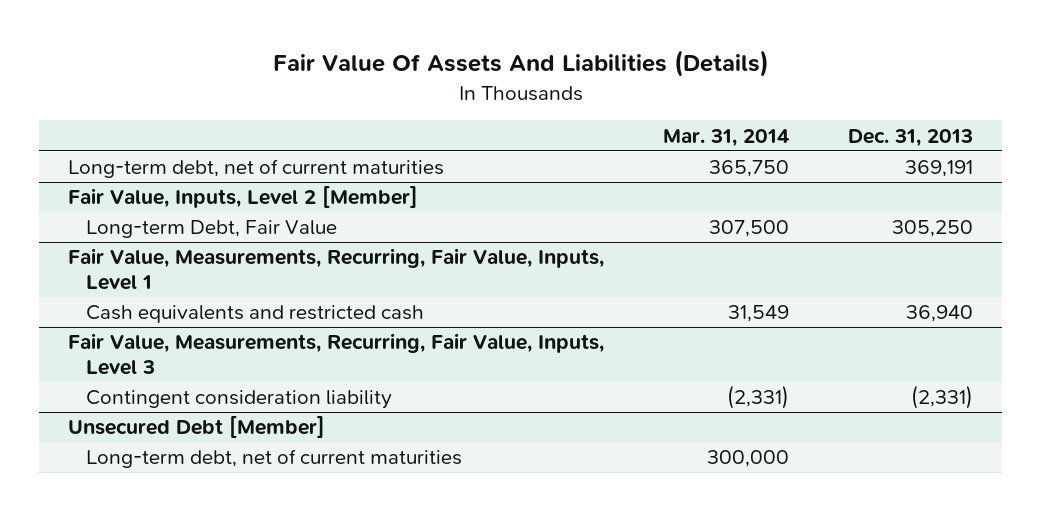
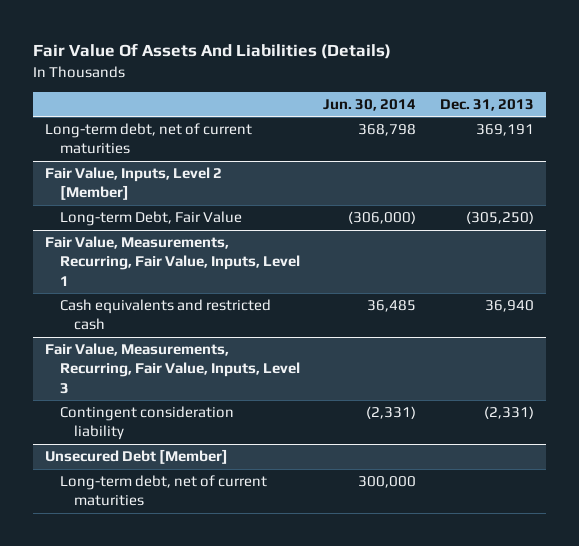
[663,128,790,147] Mar. 31, 2014 -> none
none -> [323,98,417,111] Jun. 30, 2014
[891,220,973,238] 305,250 -> [466,211,535,225] (305,250)

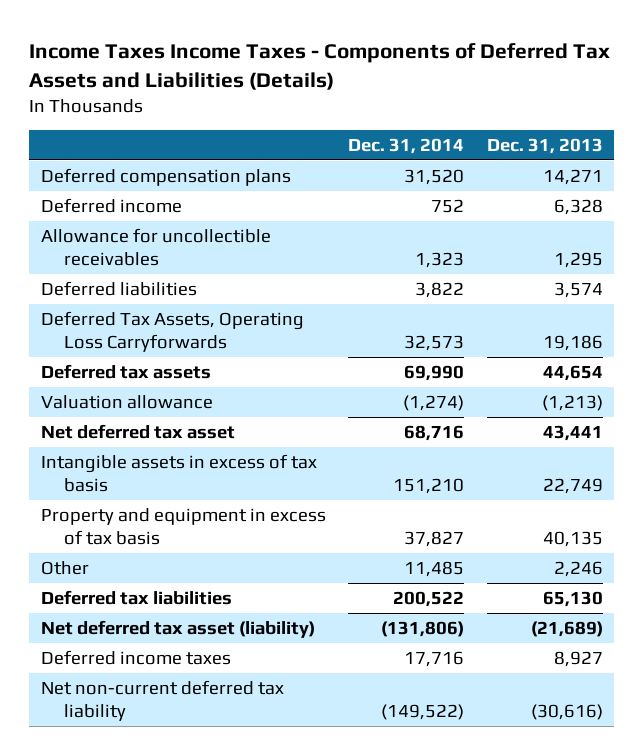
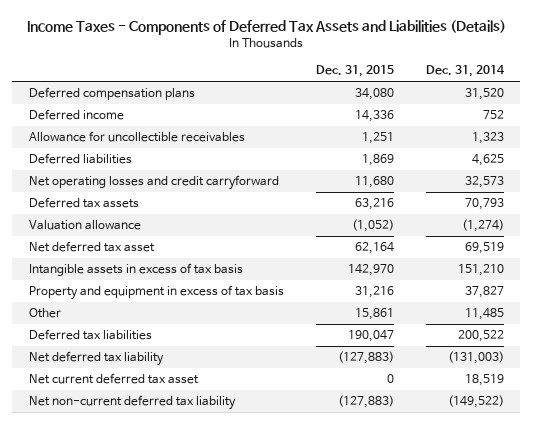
[29,43,611,90] Income Taxes Income Taxes - Components of Deferred Tax Assets and Liabilities (Details) -> [27,20,507,36] Income Taxes - Components of Deferred Tax Assets and Liabilities (Details)
[486,137,603,154] Dec. 31, 2013 -> none
none -> [315,65,394,78] Dec. 31, 2015
[415,281,465,298] 3,822 -> [472,154,505,167] 4,625
[40,310,304,353] Deferred Tax Assets, Operating Loss Carryforwards -> [28,175,279,191] Net operating losses and credit carryforward
[404,364,465,381] 69,990 -> [465,198,505,211] 70,793
[404,424,465,441] 68,716 -> [465,242,505,255] 69,519
[40,619,315,638] Net deferred tax asset (liability) -> [28,351,164,367] Net deferred tax liability
[381,620,465,637] (131,806) -> [448,351,505,365] (131,003)
[40,649,231,665] Deferred income taxes -> [28,373,199,385] Net current deferred tax asset
[404,650,465,667] 17,716 -> [465,374,505,387] 18,519

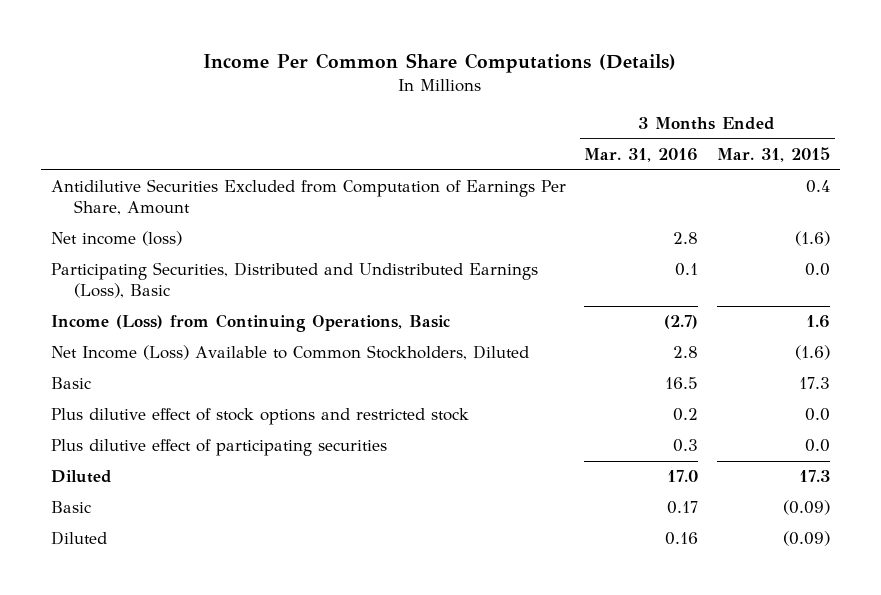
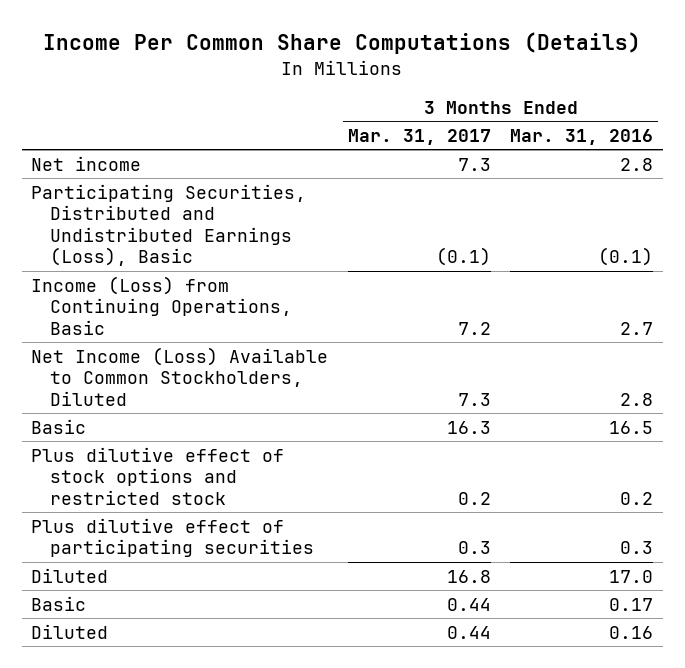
[717,147,831,163] Mar. 31, 2015 -> none
none -> [347,128,491,145] Mar. 31, 2017
[50,179,566,215] Antidilutive Securities Excluded from Computation of Earnings Per Share, Amount -> none
[50,231,182,247] Net income (loss) -> [31,155,142,171] Net income
[675,263,699,277] 0.1 -> [598,247,654,267] (0.1)
[664,315,699,330] (2.7) -> [620,321,654,335] 2.7

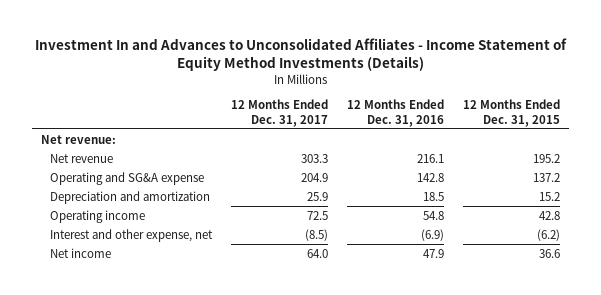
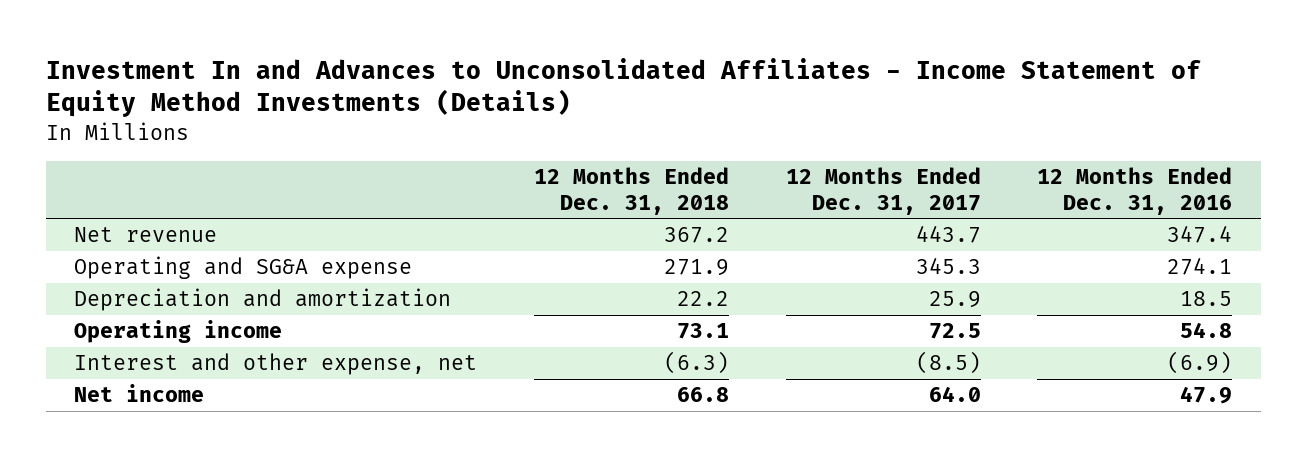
[462,98,560,127] 12 Months Ended Dec. 31, 2015 -> none
none -> [533,167,729,215] 12 Months Ended Dec. 31, 2018
[41,134,117,144] Net revenue: -> none
[300,153,328,163] 303.3 -> [915,225,981,244] 443.7
[416,153,444,163] 216.1 -> [1167,225,1233,244] 347.4
[300,172,328,182] 204.9 -> [915,257,981,275] 345.3
[416,172,444,182] 142.8 -> [1167,257,1233,276] 274.1

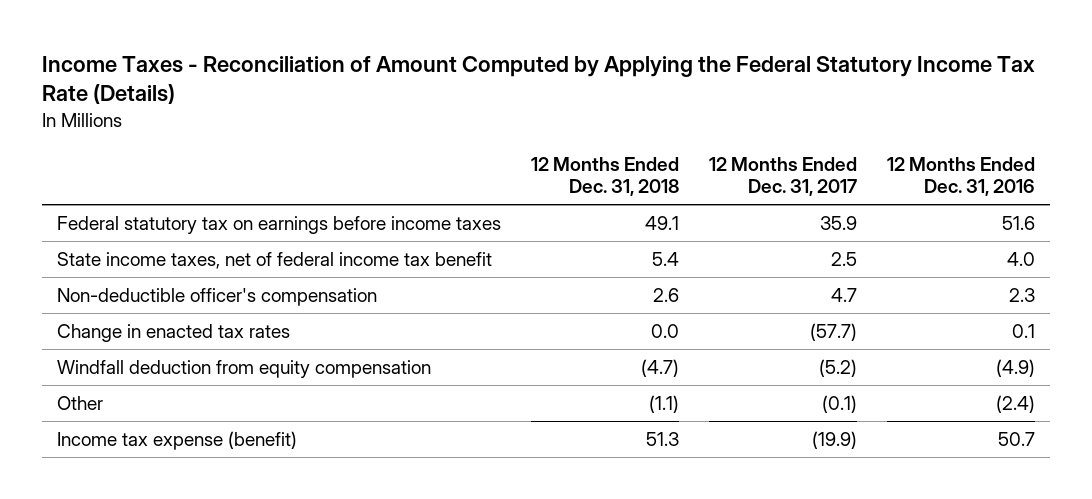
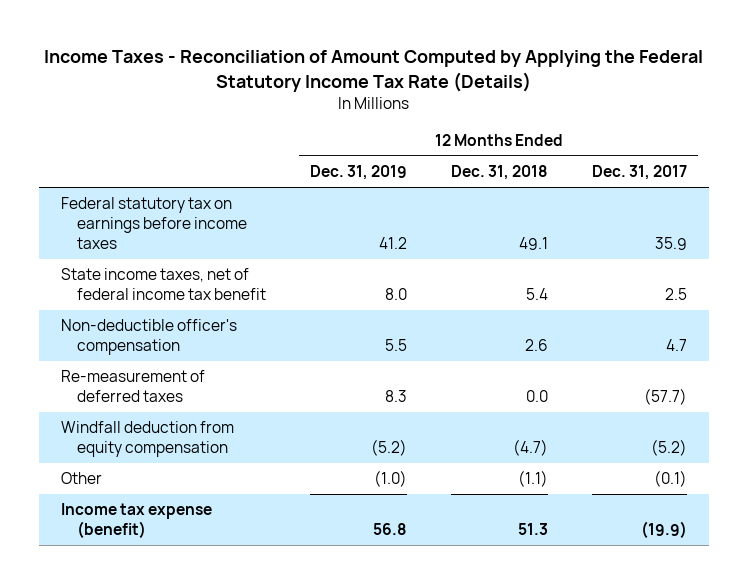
[886,156,1035,197] 12 Months Ended Dec. 31, 2016 -> none
none -> [310,165,408,181] Dec. 31, 2019
[56,323,290,342] Change in enacted tax rates -> [61,370,206,403] Re-measurement of deferred taxes

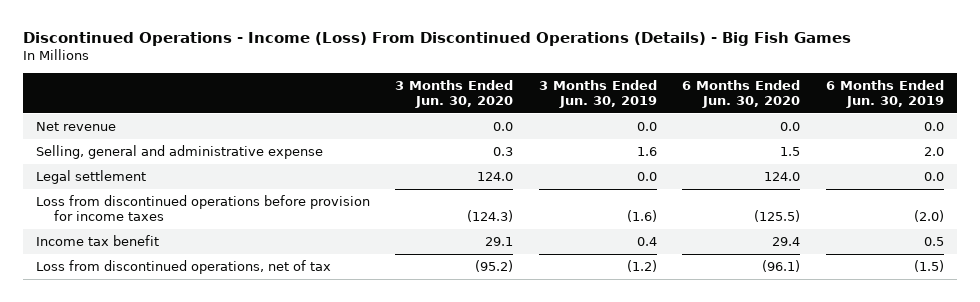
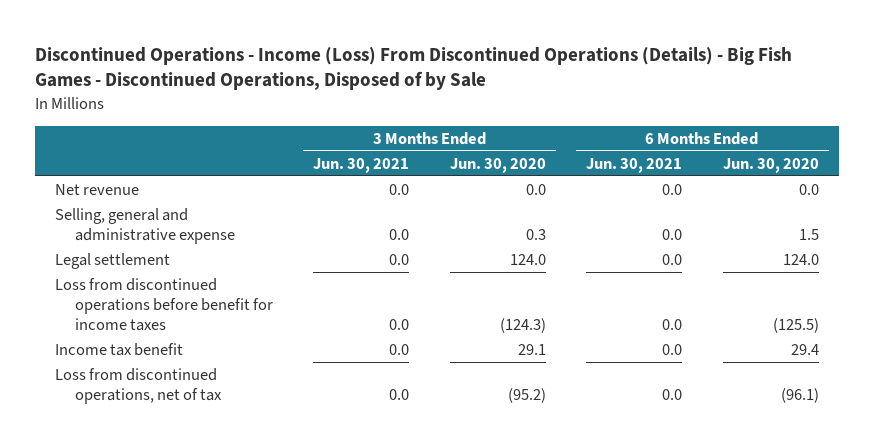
[23,31,852,46] Discontinued Operations - Income (Loss) From Discontinued Operations (Details) - Big Fish Games -> [34,46,792,91] Discontinued Operations - Income (Loss) From Discontinued Operations (Details) - Big Fish Games - Discontinued Operations, Disposed of by Sale
[538,79,657,108] 3 Months Ended Jun. 30, 2019 -> none
[825,79,944,108] 6 Months Ended Jun. 30, 2019 -> none
none -> [313,157,410,173] Jun. 30, 2021
none -> [586,157,683,173] Jun. 30, 2021
[35,195,370,221] Loss from discontinued operations before provision for income taxes -> [54,277,273,331] Loss from discontinued operations before benefit for income taxes

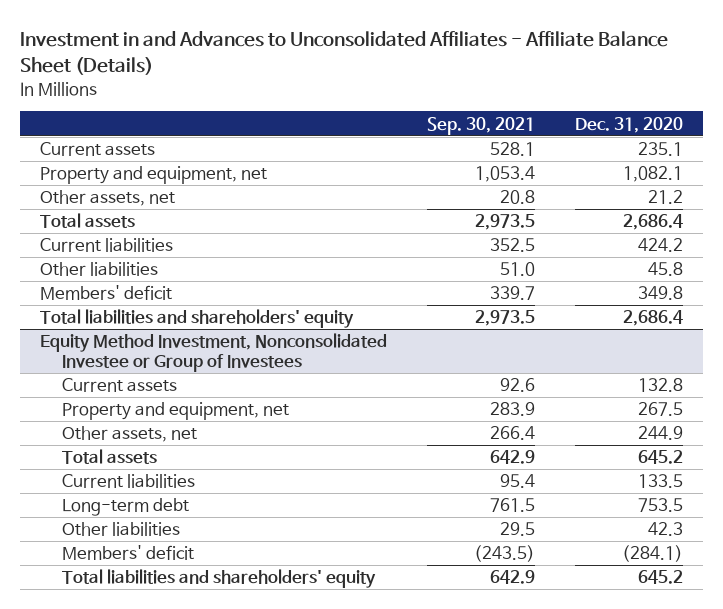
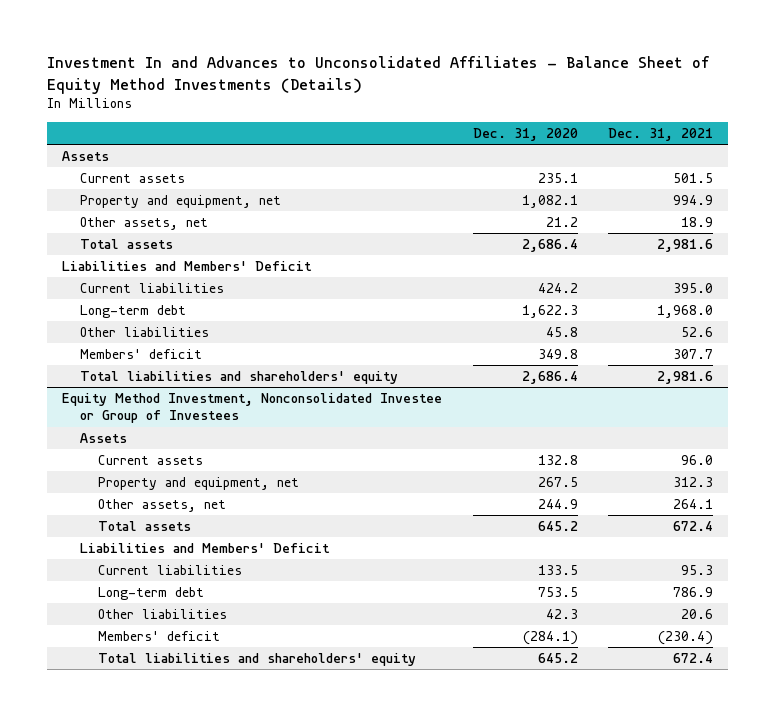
[20,31,669,76] Investment in and Advances to Unconsolidated Affiliates - Affiliate Balance Sheet (Details) -> [46,56,710,94] Investment In and Advances to Unconsolidated Affiliates - Balance Sheet of Equity Method Investments (Details)
[426,116,535,135] Sep. 30, 2021 -> none
none -> [608,128,714,142] Dec. 31, 2021
none -> [61,150,109,161] Assets
none -> [61,260,312,271] Liabilities and Members' Deficit
none -> [79,304,186,318] Long-term debt
none -> [79,432,127,443] Assets
none -> [79,542,330,553] Liabilities and Members' Deficit

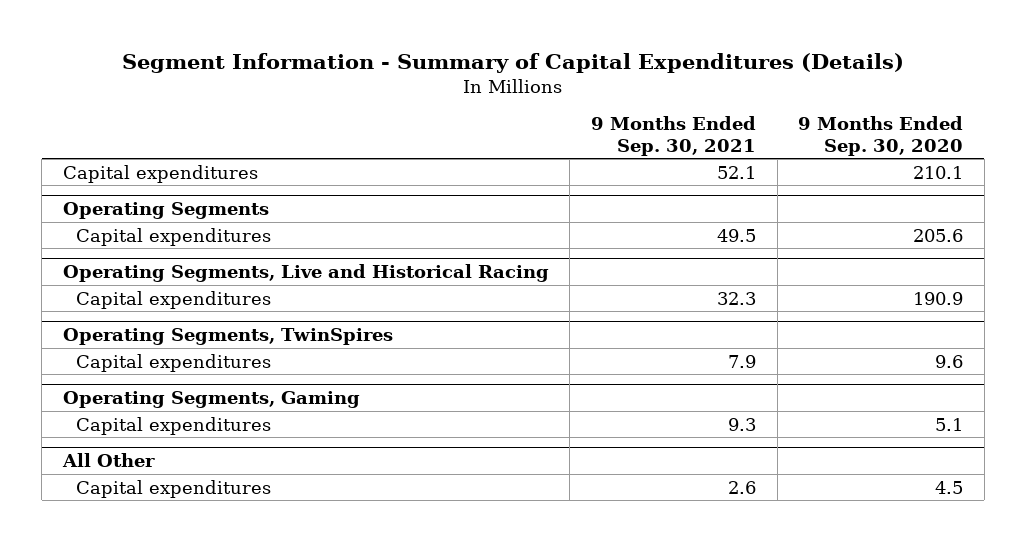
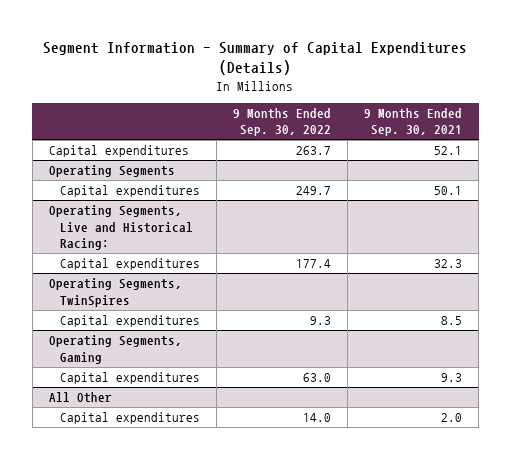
[798,115,964,156] 9 Months Ended Sep. 30, 2020 -> none
none -> [233,107,332,137] 9 Months Ended Sep. 30, 2022
[716,228,756,242] 49.5 -> [434,186,463,196] 50.1
[62,264,549,283] Operating Segments, Live and Historical Racing -> [48,205,193,251] Operating Segments, Live and Historical Racing:
[727,354,756,368] 7.9 -> [441,316,463,326] 8.5
[727,480,756,494] 2.6 -> [441,413,463,423] 2.0

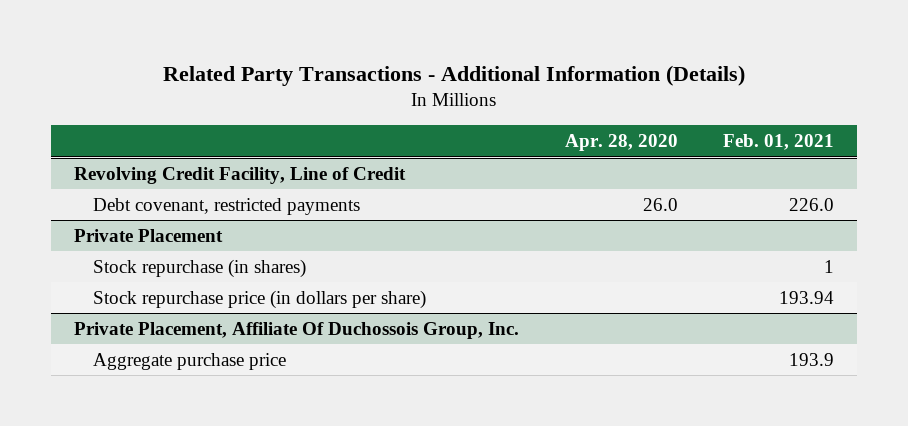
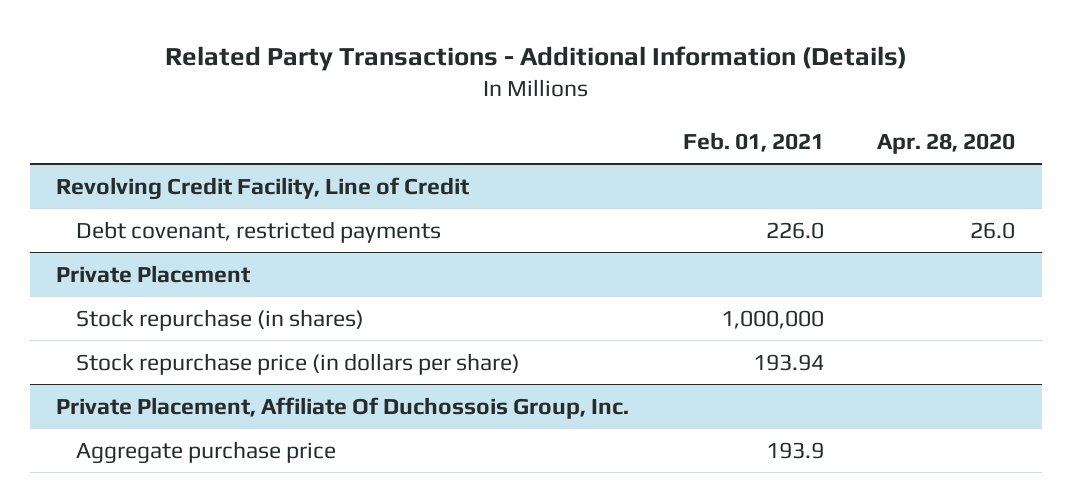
[824,259,835,273] 1 -> [720,309,824,329] 1,000,000

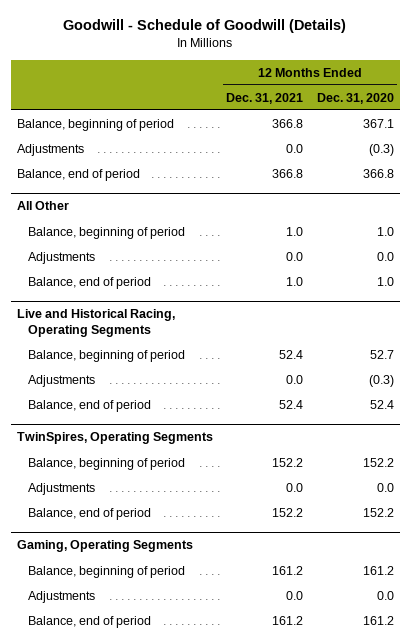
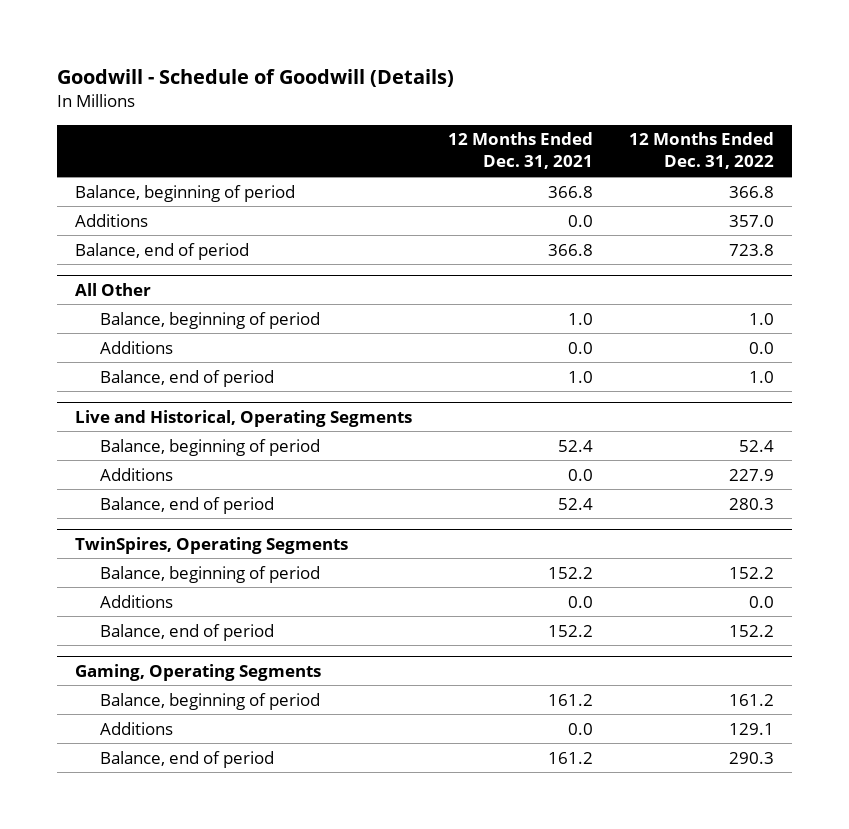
[316,92,394,104] Dec. 31, 2020 -> none
none -> [628,132,774,170] 12 Months Ended Dec. 31, 2022
[17,143,85,156] Adjustments -> [75,213,149,227] Additions
[27,251,95,264] Adjustments -> [100,340,174,354] Additions
[17,309,176,337] Live and Historical Racing, Operating Segments -> [75,409,413,427] Live and Historical, Operating Segments
[27,374,95,387] Adjustments -> [100,467,174,481] Additions
[27,482,95,495] Adjustments -> [100,594,174,608] Additions
[27,590,95,603] Adjustments -> [100,721,174,735] Additions

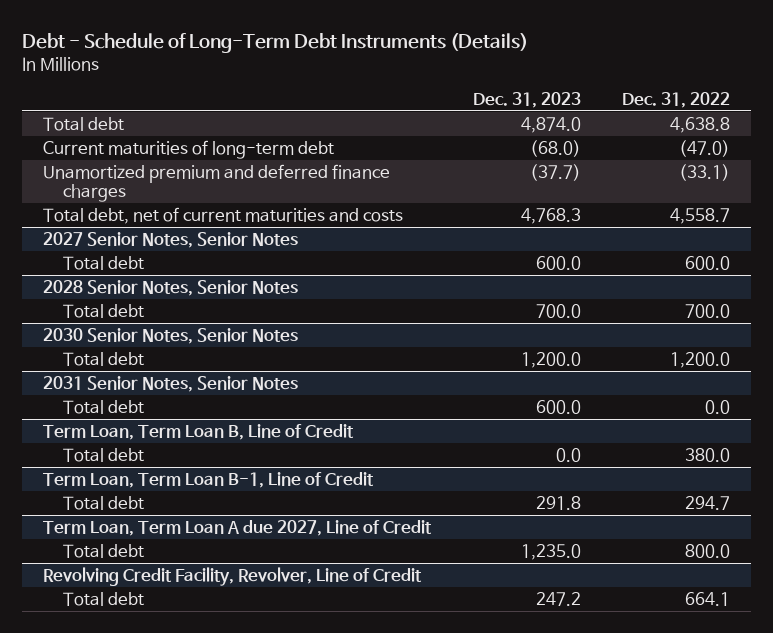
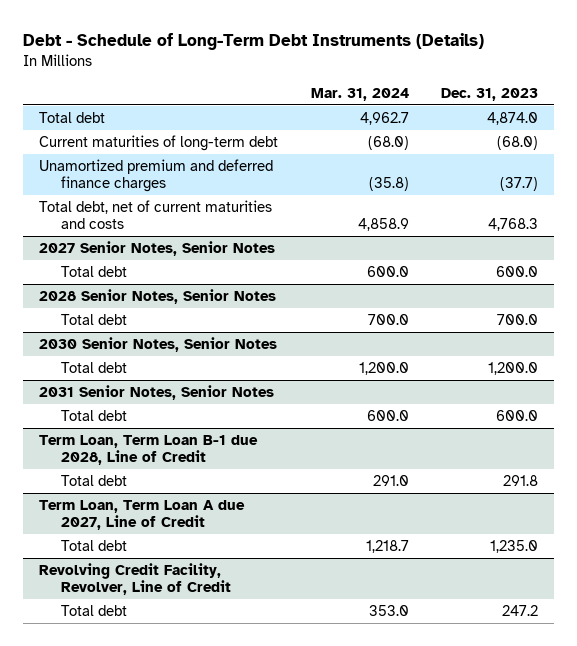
[622,91,731,108] Dec. 31, 2022 -> none
none -> [310,87,409,101] Mar. 31, 2024
[43,423,355,440] Term Loan, Term Loan B, Line of Credit -> none
[63,447,145,462] Total debt -> none
[43,471,375,488] Term Loan, Term Loan B-1, Line of Credit -> [38,434,258,466] Term Loan, Term Loan B-1 due 2028, Line of Credit

